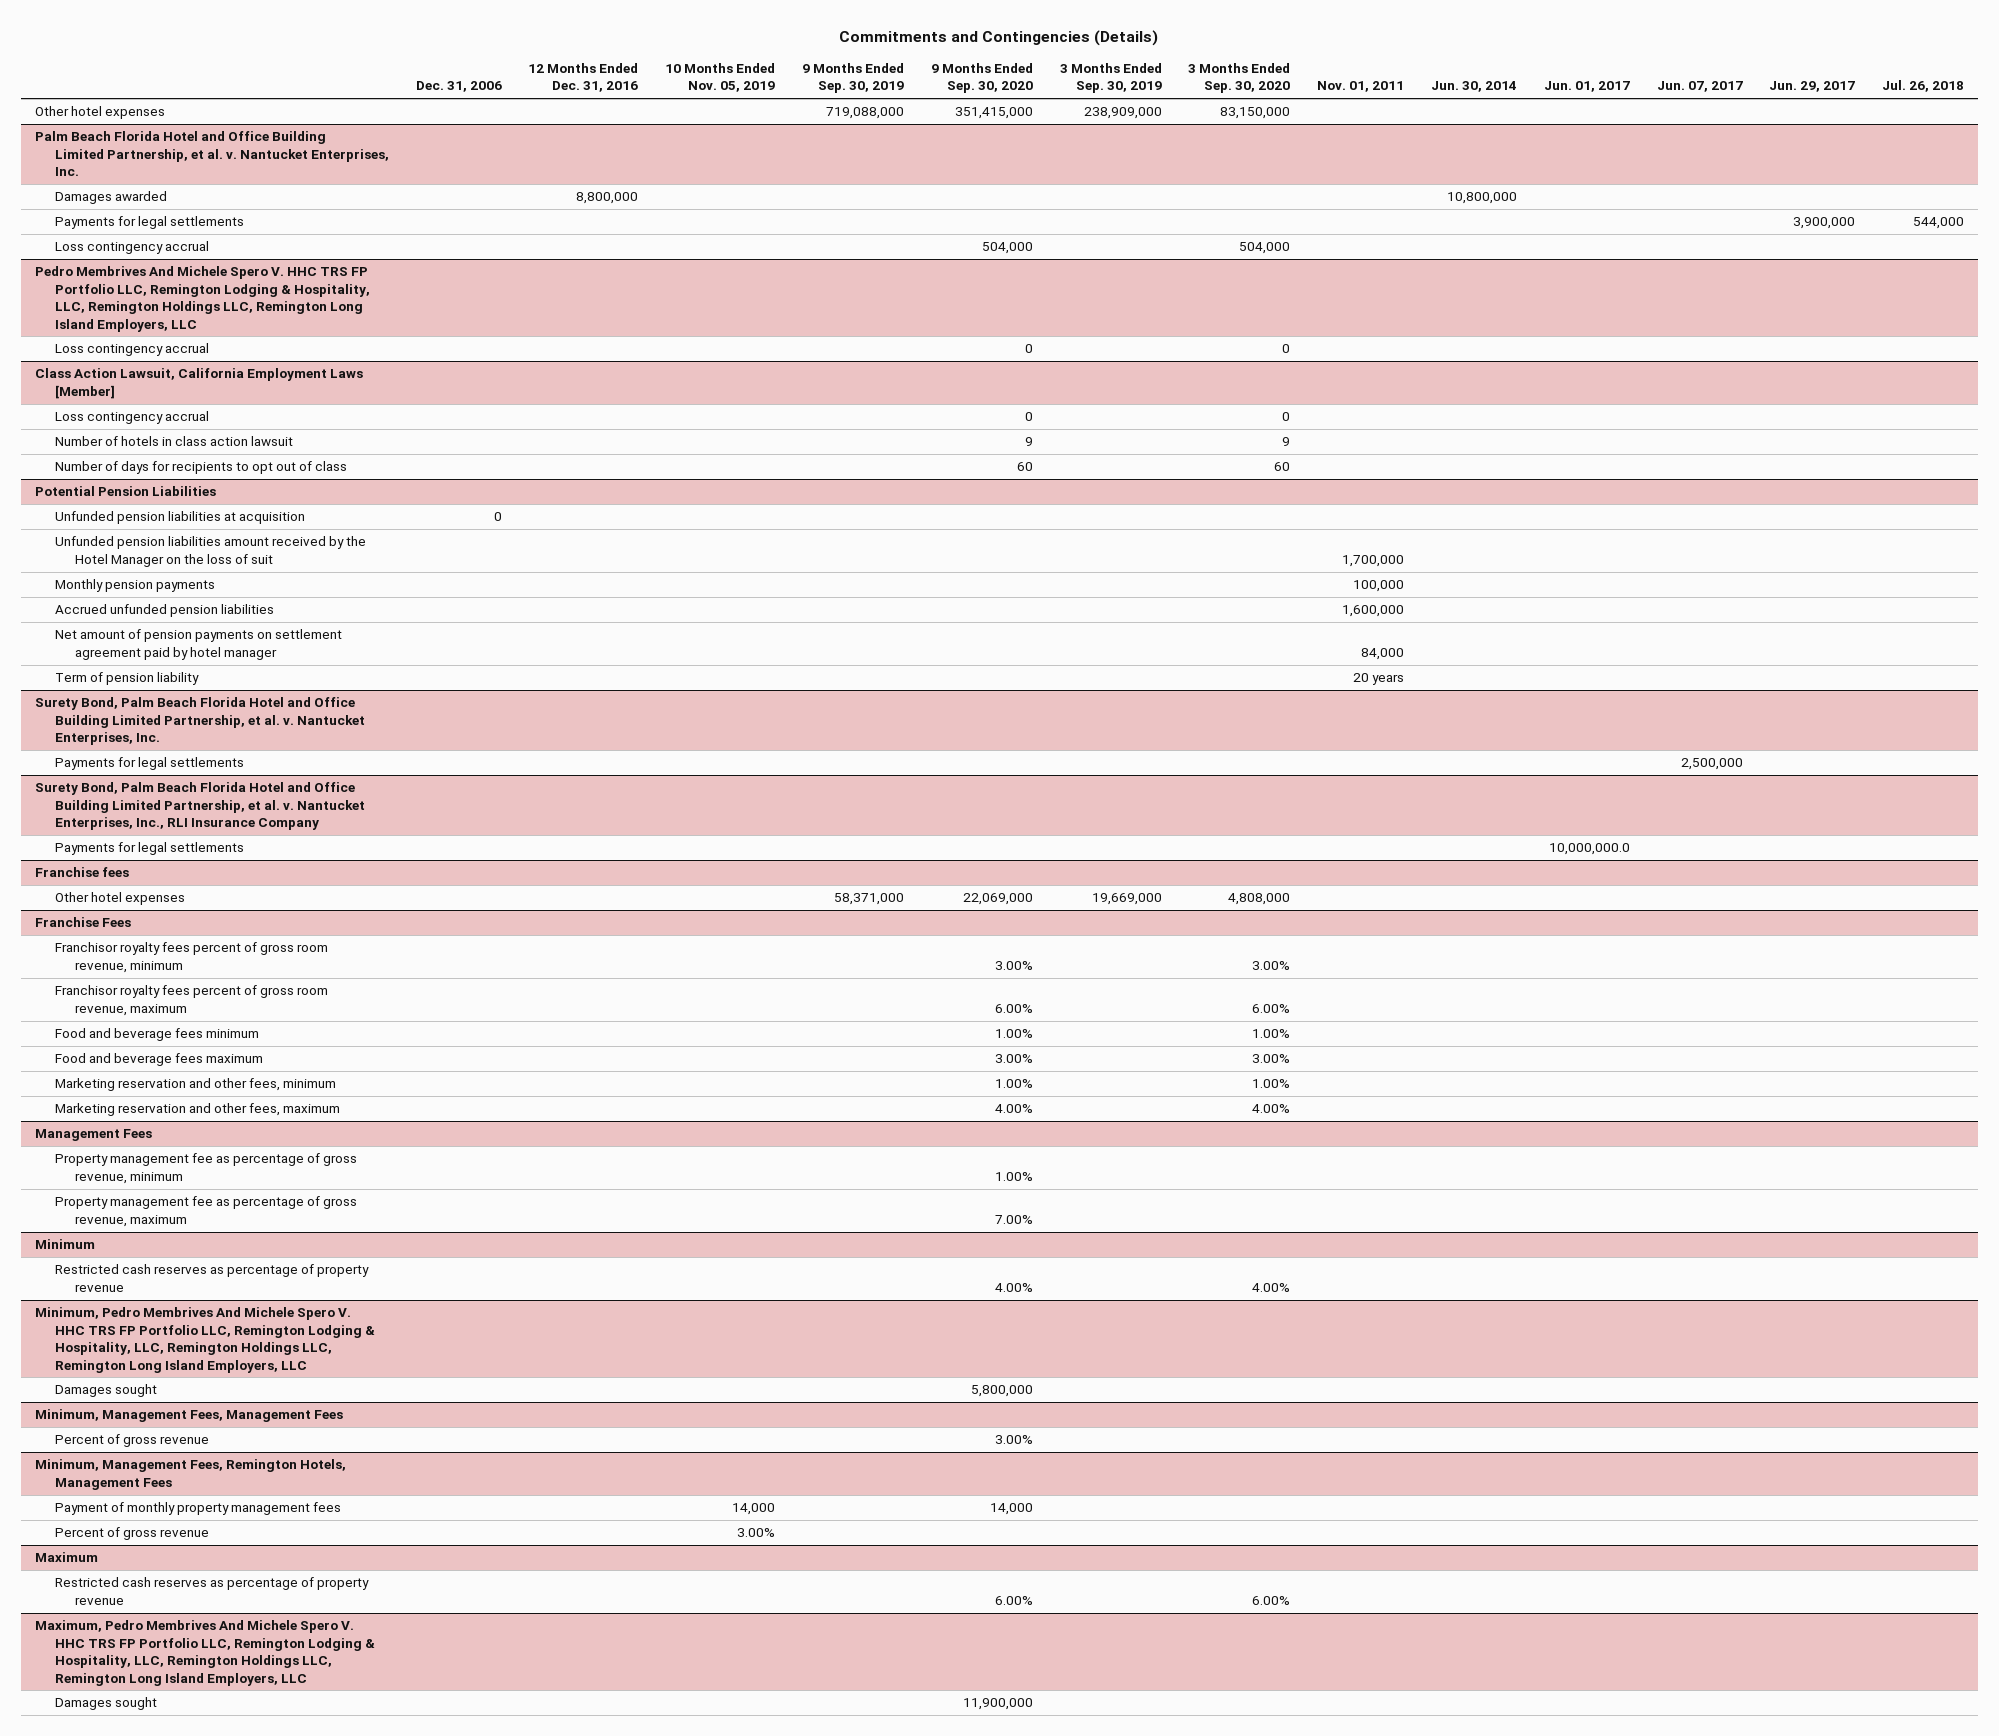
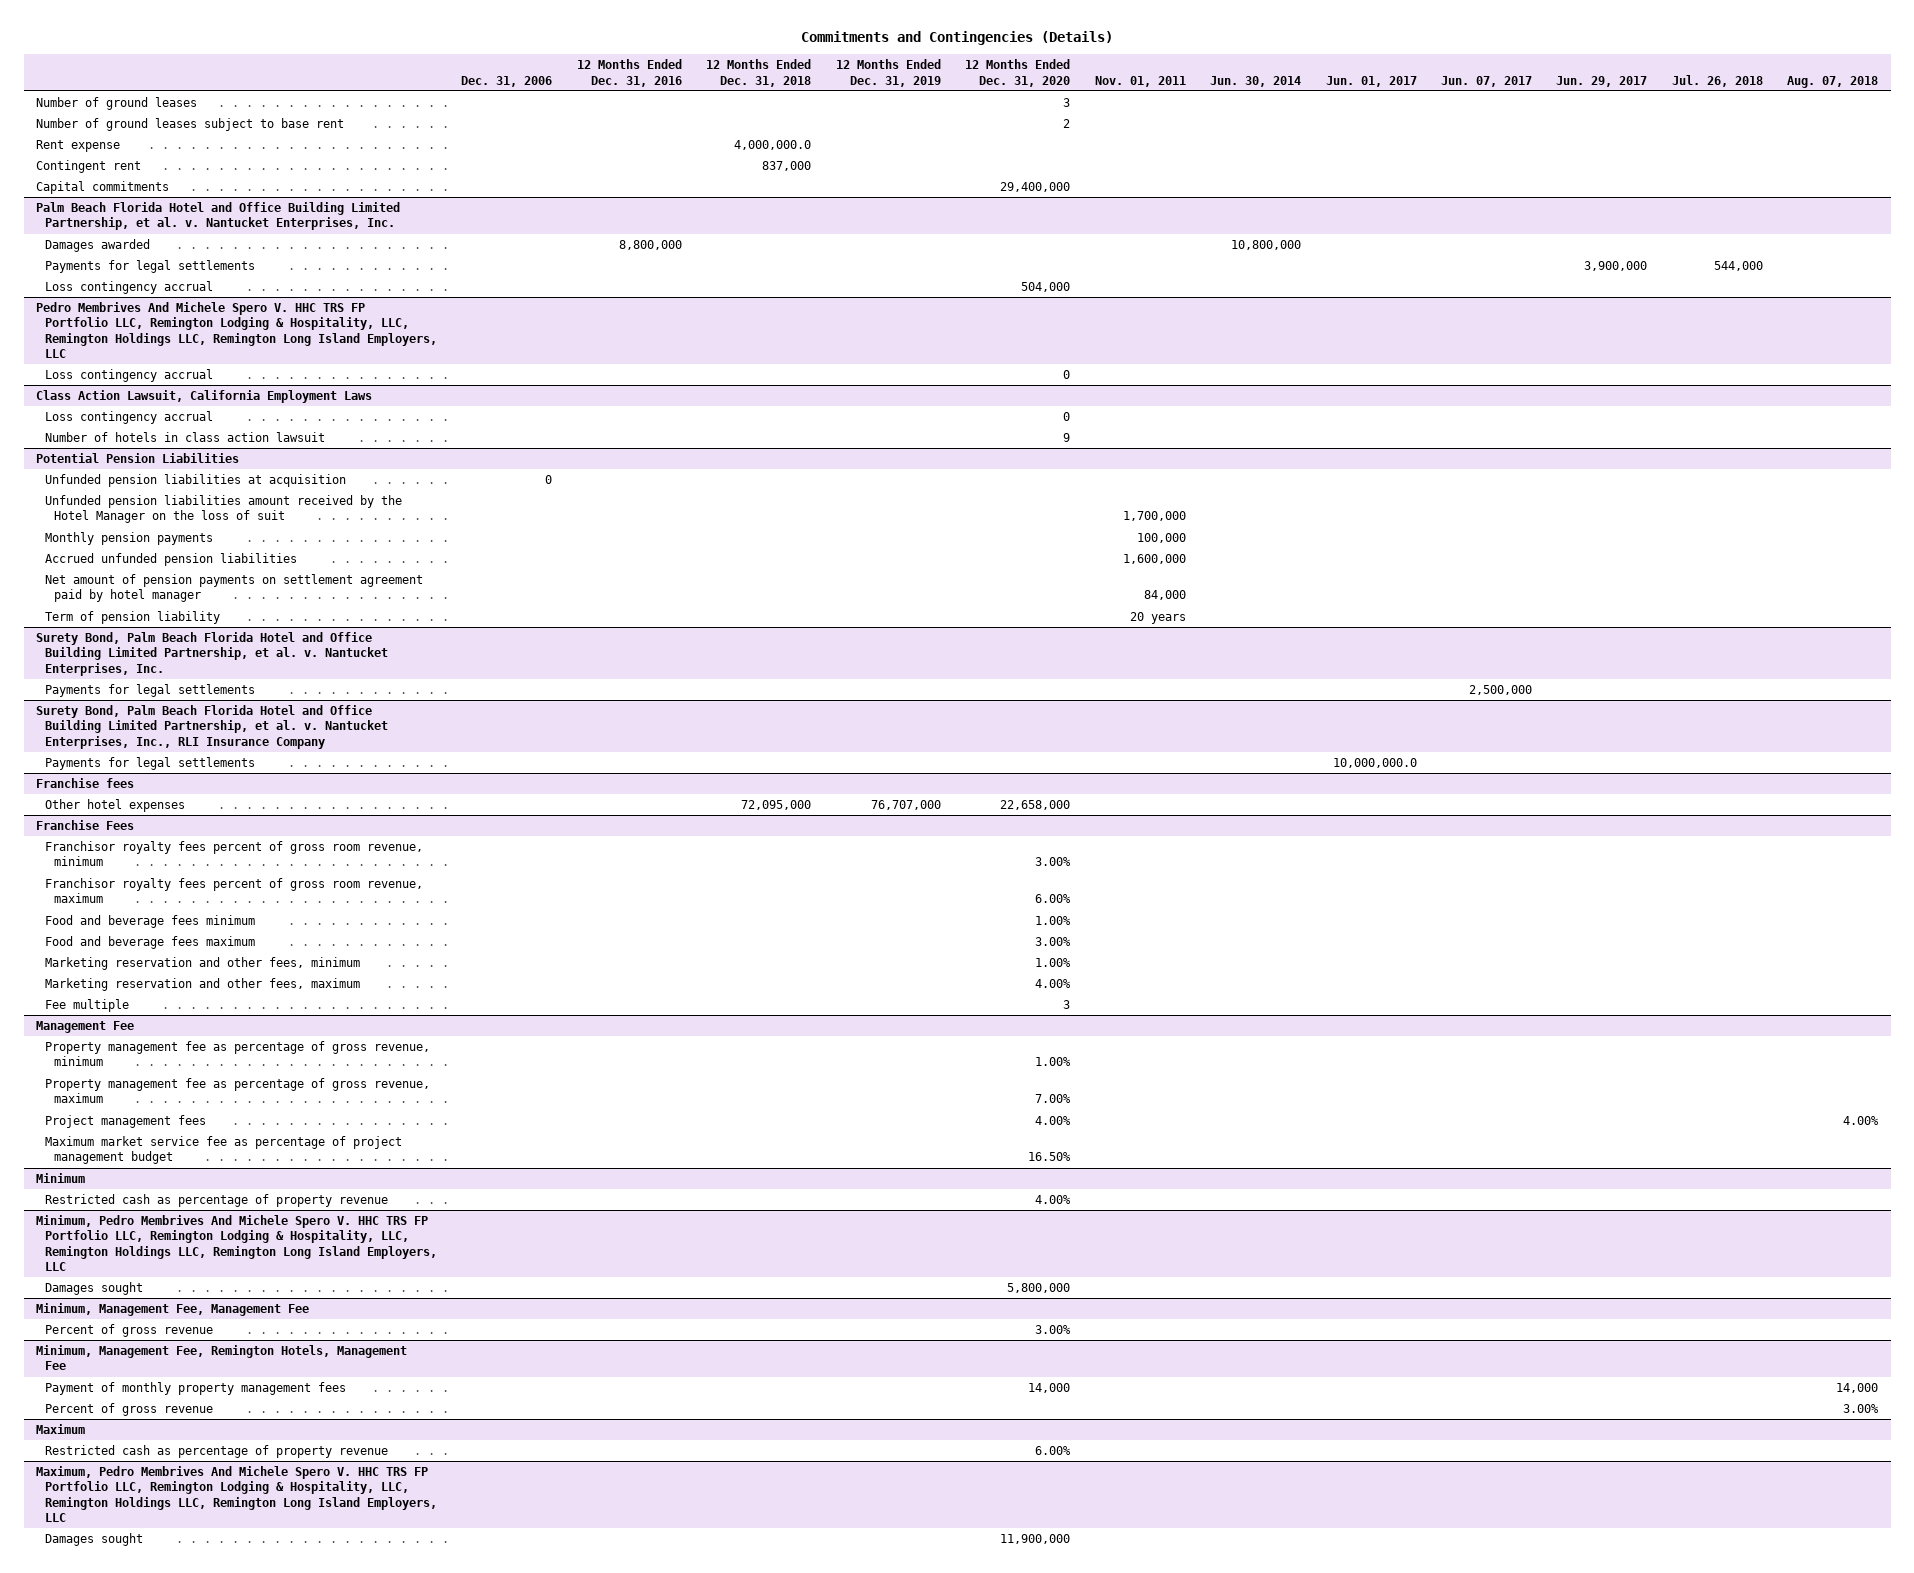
[665,63,776,93] 10 Months Ended Nov. 05, 2019 -> none
[802,63,905,94] 9 Months Ended Sep. 30, 2019 -> none
[930,63,1033,94] 9 Months Ended Sep. 30, 2020 -> none
[1059,63,1162,94] 3 Months Ended Sep. 30, 2019 -> none
[1188,63,1291,94] 3 Months Ended Sep. 30, 2020 -> none
none -> [706,59,812,87] 12 Months Ended Dec. 31, 2018
none -> [835,59,941,87] 12 Months Ended Dec. 31, 2019
none -> [965,59,1071,87] 12 Months Ended Dec. 31, 2020
none -> [1787,75,1879,88] Aug. 07, 2018
[34,106,165,120] Other hotel expenses -> none
none -> [36,96,198,110] Number of ground leases
none -> [36,117,345,131] Number of ground leases subject to base rent
none -> [36,139,121,152] Rent expense
none -> [36,159,142,173] Contingent rent
none -> [36,180,170,194] Capital commitments
[34,368,363,399] Class Action Lawsuit, California Employment Laws [Member] -> [36,389,373,403] Class Action Lawsuit, California Employment Laws
[54,461,347,475] Number of days for recipients to opt out of class -> none
none -> [45,998,130,1012] Fee multiple
[34,1129,152,1142] Management Fees -> [36,1020,135,1033] Management Fee
none -> [45,1114,207,1128] Project management fees
none -> [45,1135,403,1165] Maximum market service fee as percentage of project management budget
[54,1264,369,1292] Restricted cash reserves as percentage of property revenue -> [45,1193,389,1207] Restricted cash as percentage of property revenue
[34,1409,343,1423] Minimum, Management Fees, Management Fees -> [36,1302,310,1316] Minimum, Management Fee, Management Fee
[34,1459,346,1490] Minimum, Management Fees, Remington Hotels, Management Fees -> [36,1344,408,1371] Minimum, Management Fee, Remington Hotels, Management Fee
[54,1577,369,1605] Restricted cash reserves as percentage of property revenue -> [45,1444,389,1458] Restricted cash as percentage of property revenue

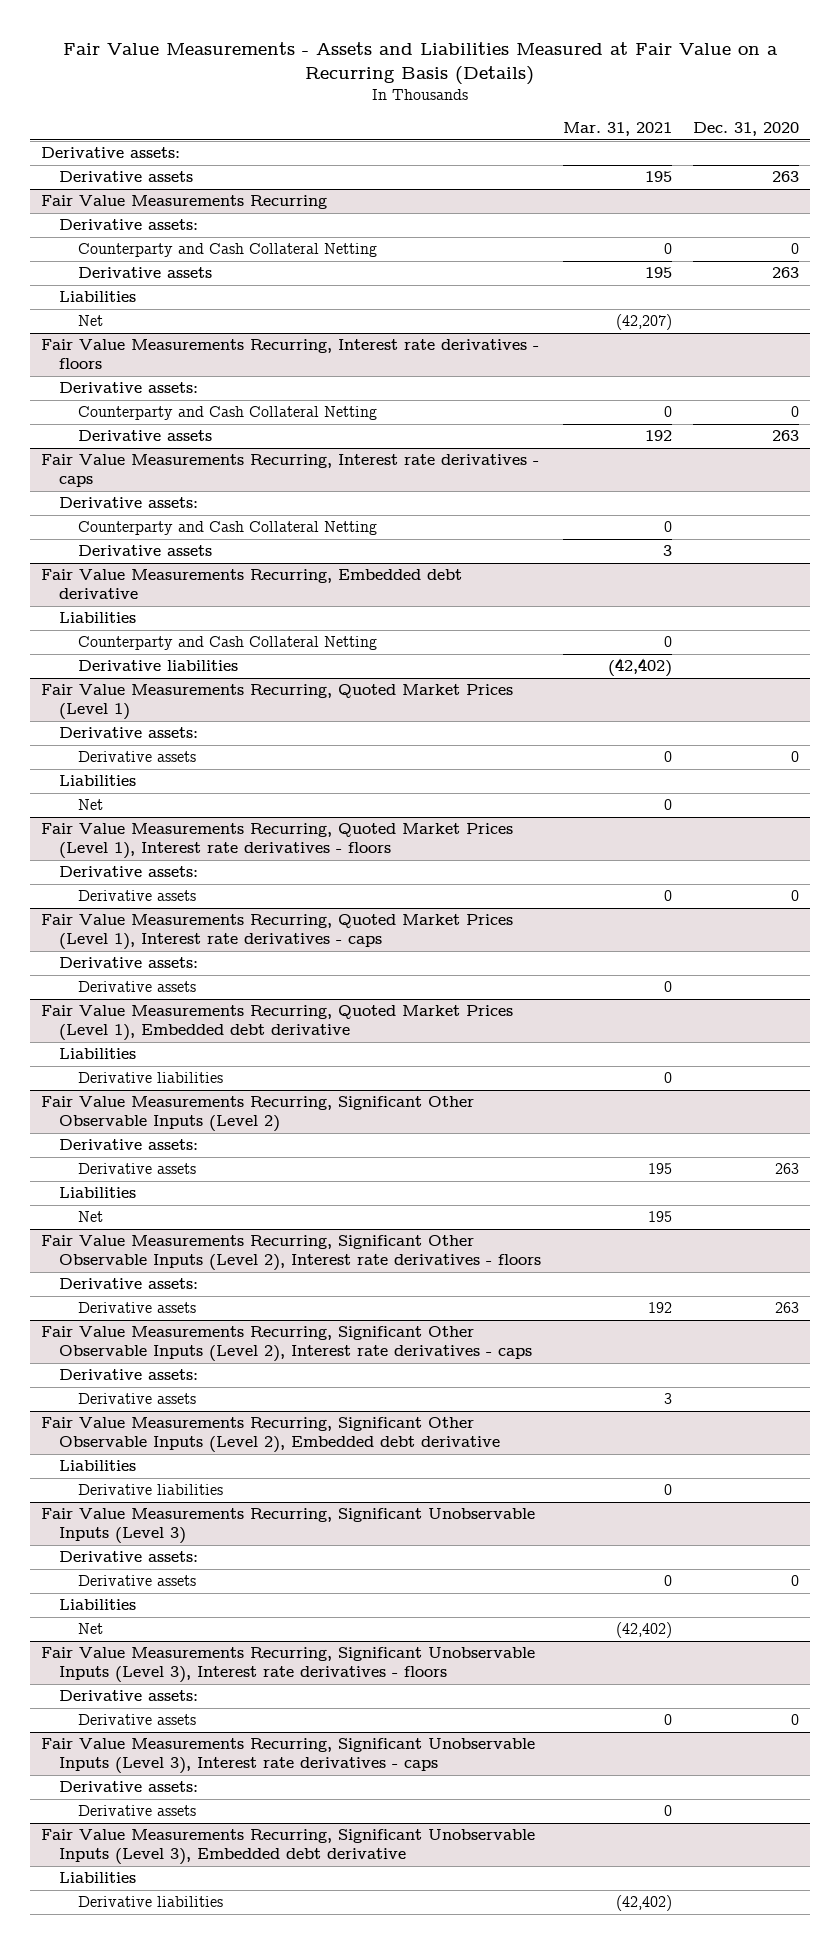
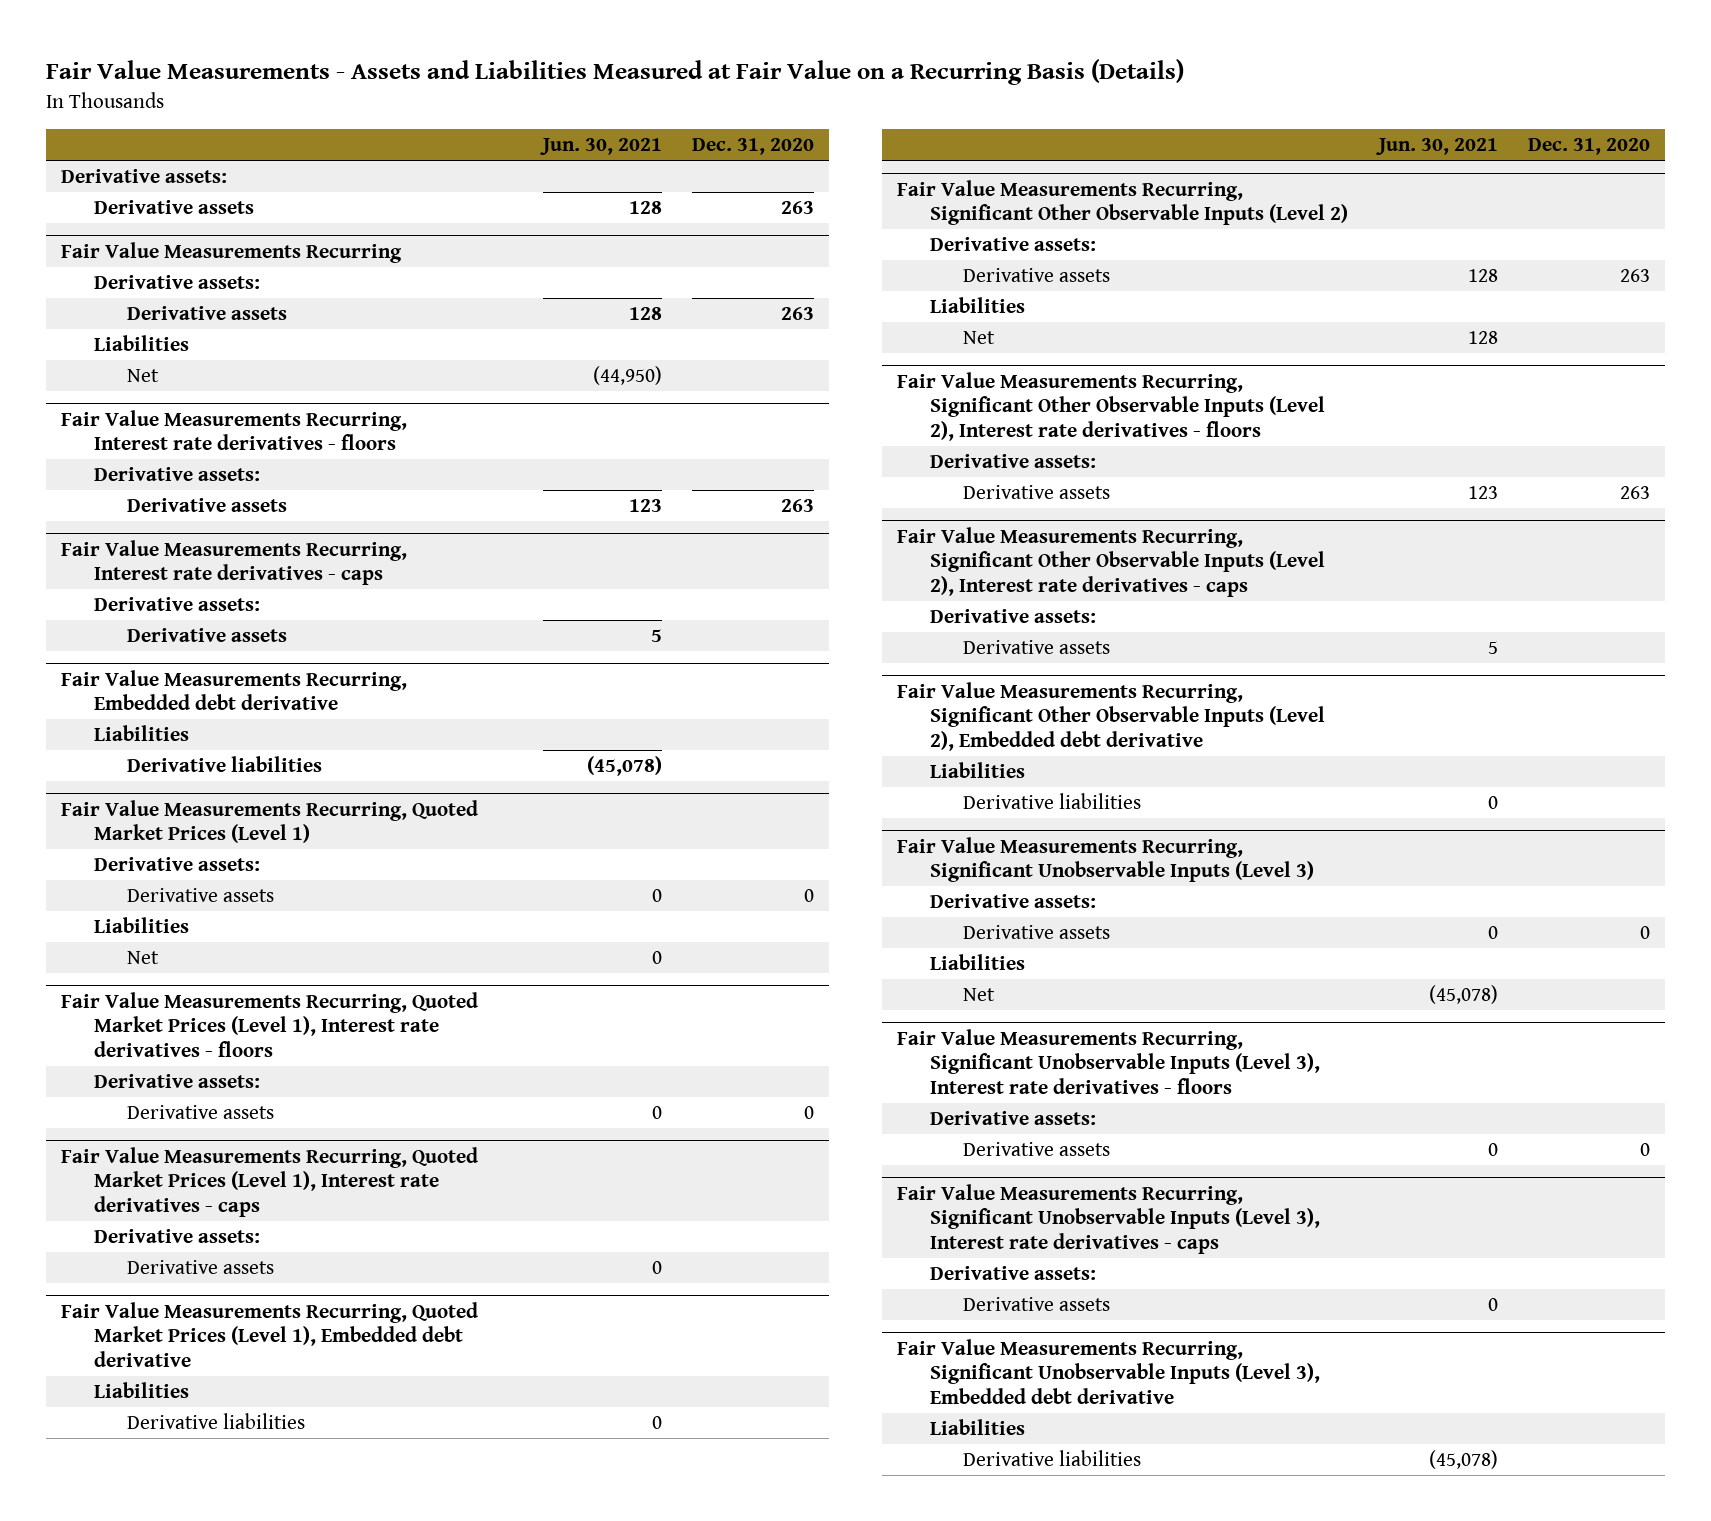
[562,122,672,137] Mar. 31, 2021 -> none
none -> [539,138,662,156] Jun. 30, 2021
[77,243,377,258] Counterparty and Cash Collateral Netting -> none
[77,406,377,421] Counterparty and Cash Collateral Netting -> none
[77,521,377,536] Counterparty and Cash Collateral Netting -> none
[77,636,377,651] Counterparty and Cash Collateral Netting -> none

